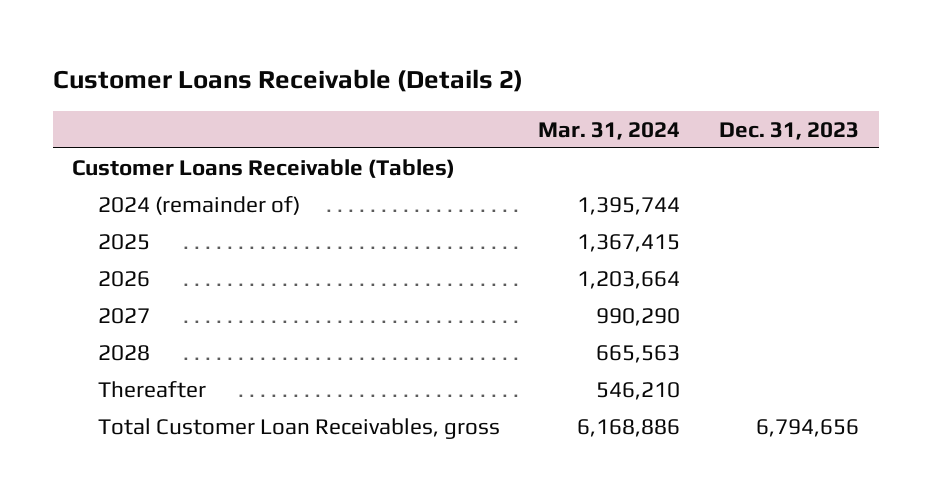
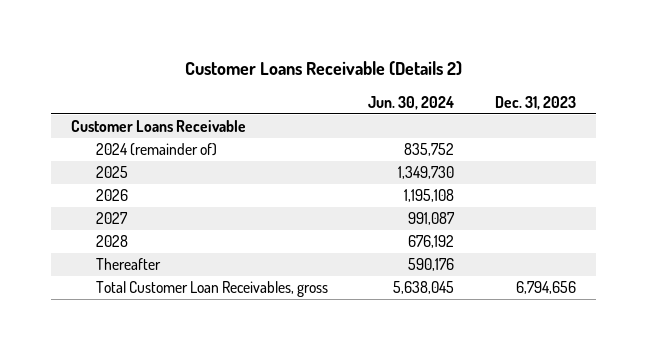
[538,121,681,140] Mar. 31, 2024 -> none
none -> [368,96,455,111] Jun. 30, 2024
[72,158,456,178] Customer Loans Receivable (Tables) -> [71,120,247,133] Customer Loans Receivable

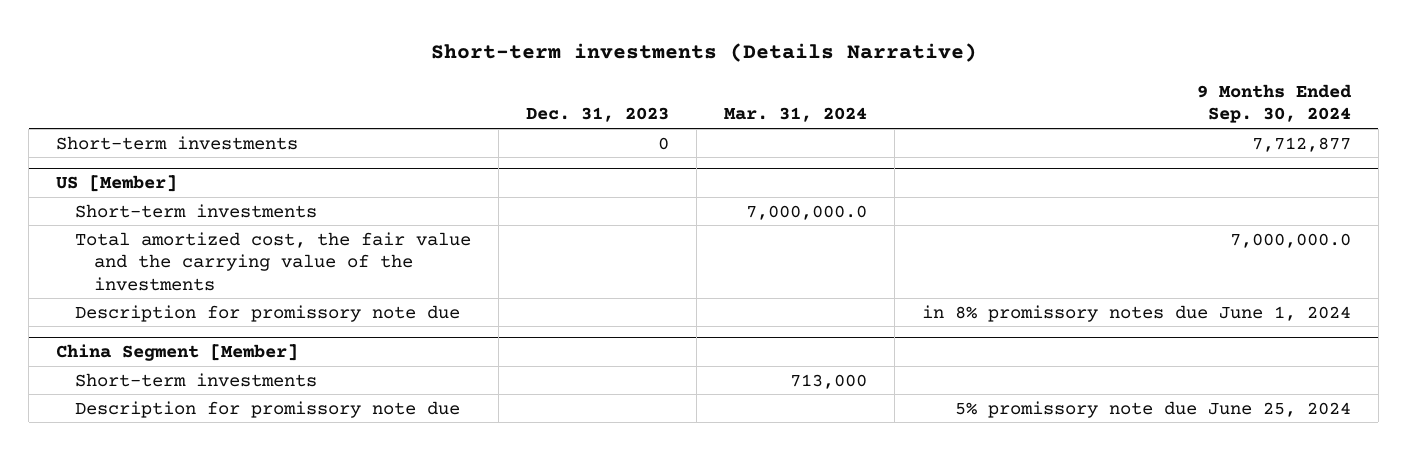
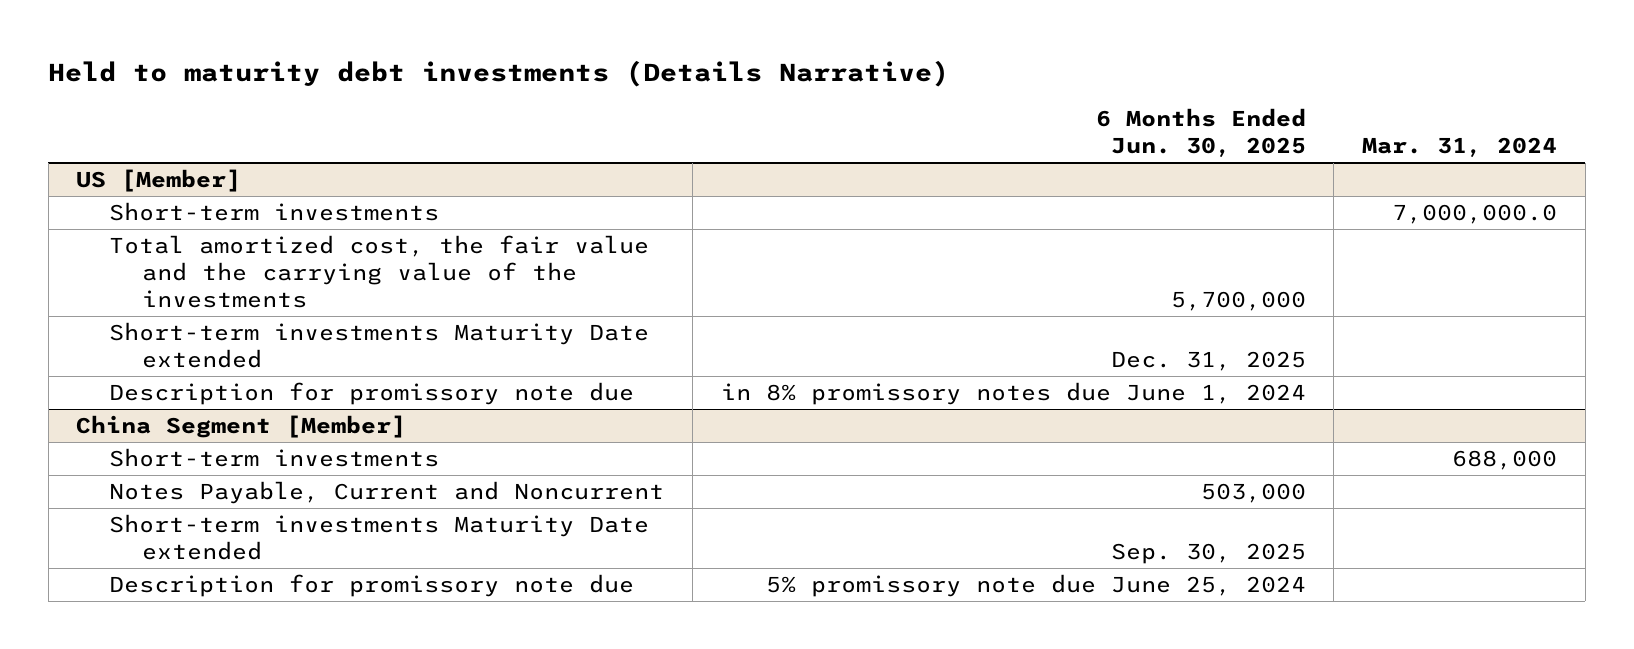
[430,43,977,63] Short-term investments (Details Narrative) -> [48,60,950,88] Held to maturity debt investments (Details Narrative)
[525,107,669,123] Dec. 31, 2023 -> none
[1196,83,1352,124] 9 Months Ended Sep. 30, 2024 -> none
none -> [1095,108,1306,158] 6 Months Ended Jun. 30, 2025
[56,135,299,150] Short-term investments -> none
none -> [109,321,650,368] Short-term investments Maturity Date extended
[789,373,867,389] 713,000 -> [1452,449,1558,470] 688,000
none -> [109,480,665,504] Notes Payable, Current and Noncurrent
none -> [109,513,650,560] Short-term investments Maturity Date extended

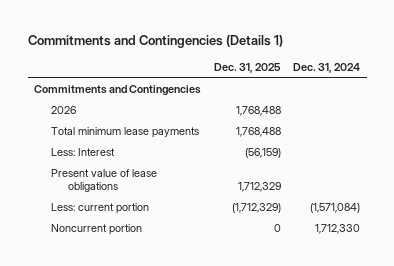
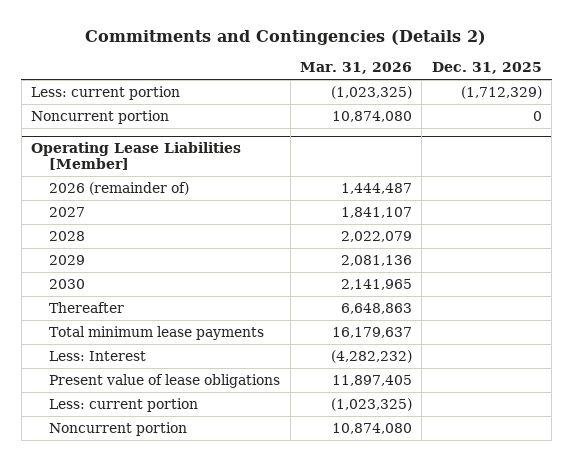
[27,35,283,49] Commitments and Contingencies (Details 1) -> [85,30,487,46] Commitments and Contingencies (Details 2)
[293,62,361,73] Dec. 31, 2024 -> none
none -> [299,62,412,75] Mar. 31, 2026
[34,84,202,96] Commitments and Contingencies -> none
[50,105,76,114] 2026 -> none
[50,126,199,138] Total minimum lease payments -> none
[50,147,115,156] Less: Interest -> none
[50,168,157,192] Present value of lease obligations -> none
none -> [31,141,242,171] Operating Lease Liabilities [Member]
none -> [49,181,190,195] 2026 (remainder of)
none -> [49,206,86,217] 2027
none -> [49,230,86,241] 2028
none -> [49,254,86,265] 2029
none -> [49,278,86,289] 2030
none -> [49,301,125,313] Thereafter
none -> [49,325,265,340] Total minimum lease payments
none -> [49,350,147,361] Less: Interest
none -> [49,373,281,388] Present value of lease obligations
none -> [49,397,199,412] Less: current portion
none -> [49,421,188,436] Noncurrent portion

